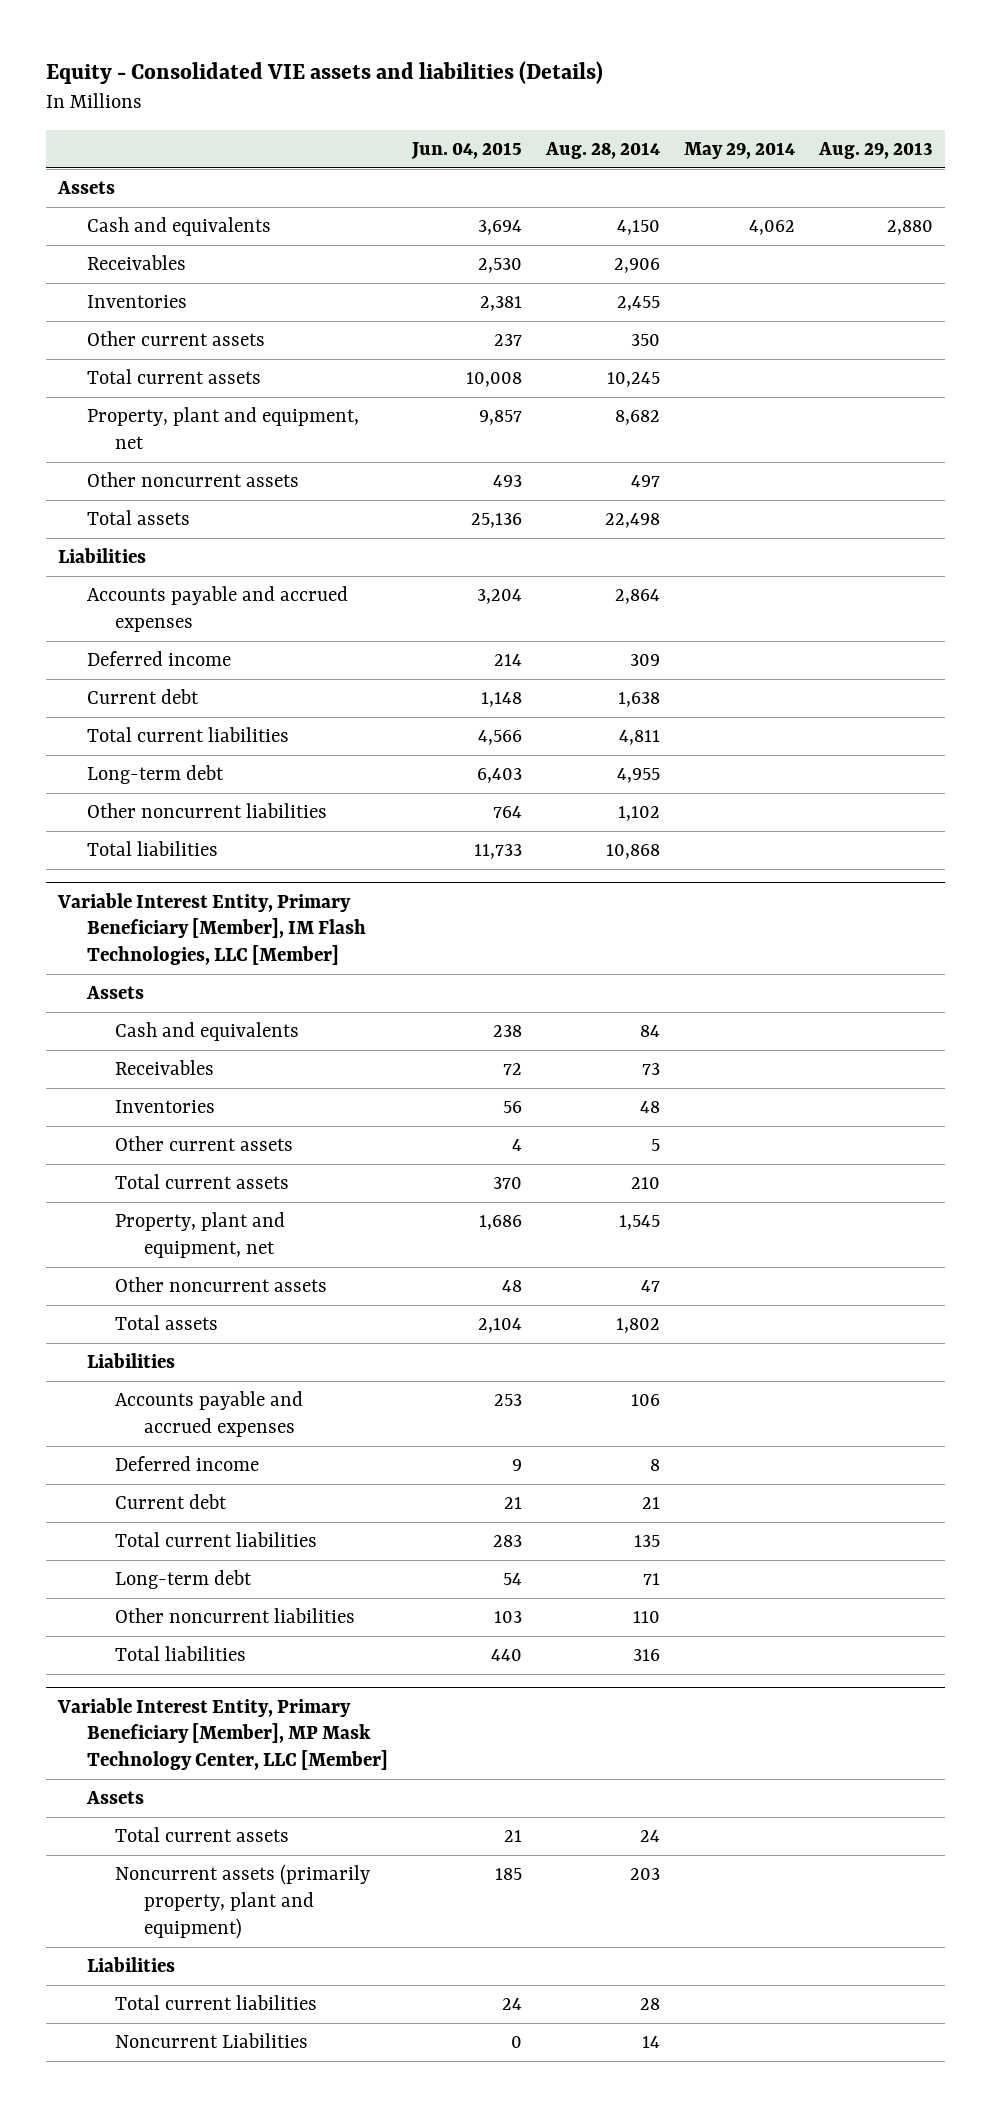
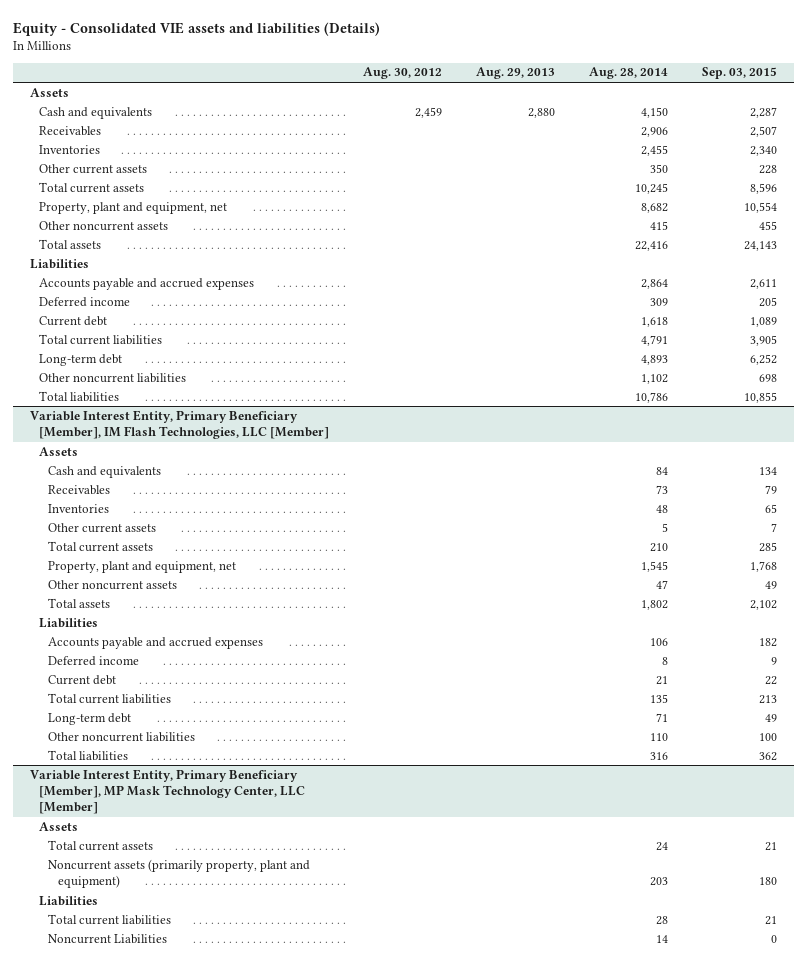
[410,142,522,160] Jun. 04, 2015 -> none
[684,142,796,160] May 29, 2014 -> none
none -> [363,67,443,80] Aug. 30, 2012
none -> [701,67,777,80] Sep. 03, 2015
[631,475,661,488] 497 -> [649,220,668,230] 415
[605,513,661,529] 22,498 -> [634,240,668,251] 22,416
[618,692,661,708] 1,638 -> [640,316,668,327] 1,618
[619,730,661,746] 4,811 -> [640,334,668,346] 4,791
[617,768,661,784] 4,955 -> [640,354,668,365] 4,893
[606,844,661,860] 10,868 -> [634,391,668,403] 10,786

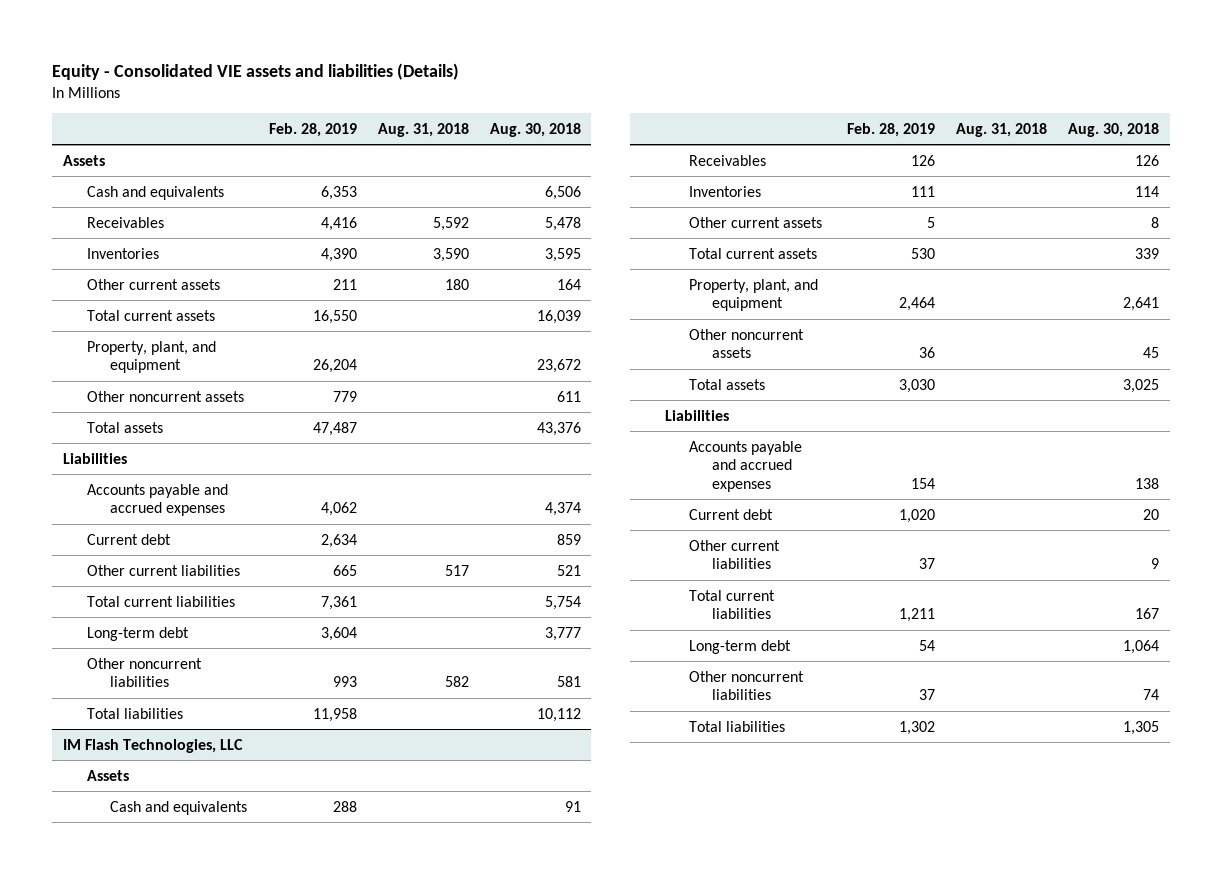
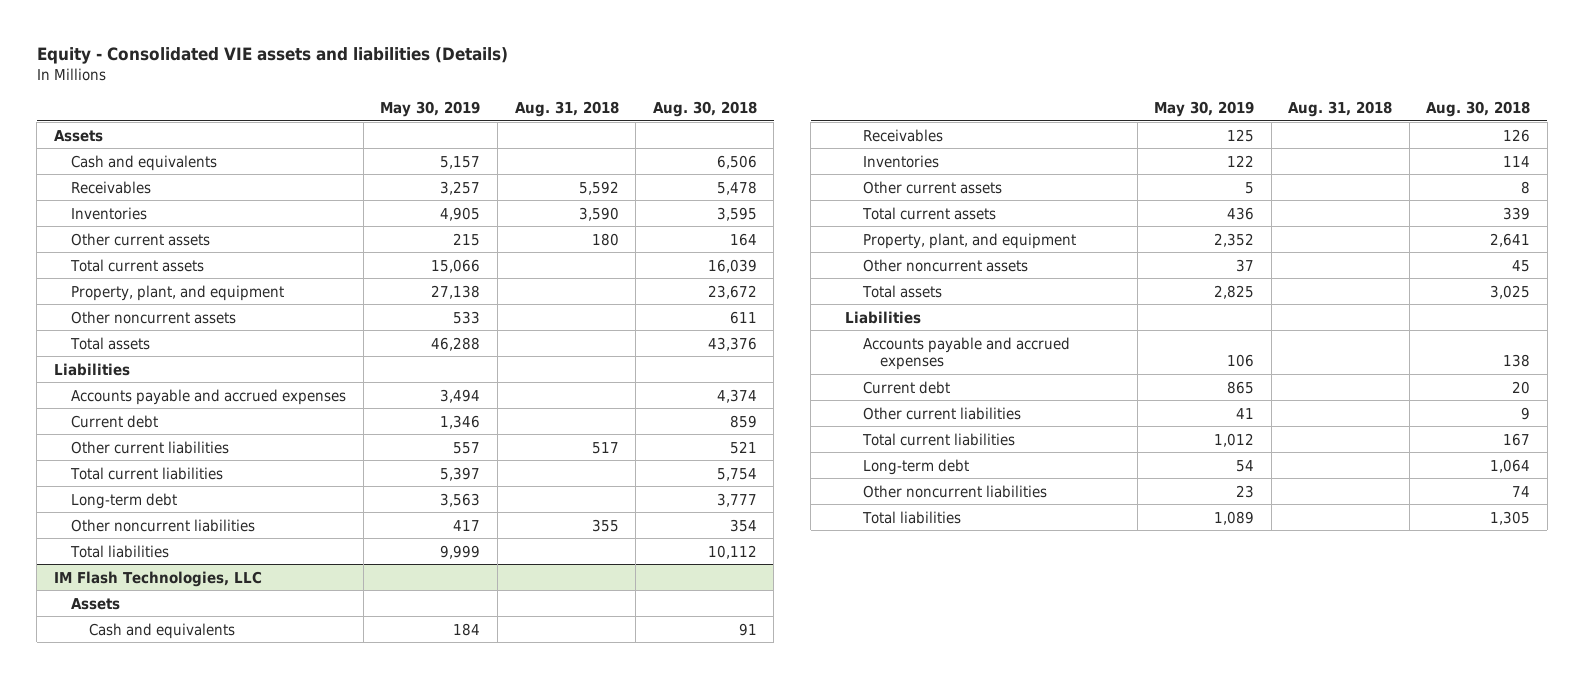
[268,122,357,137] Feb. 28, 2019 -> none
none -> [380,101,481,118] May 30, 2019
[444,676,469,688] 582 -> [591,518,619,532] 355
[556,676,581,688] 581 -> [729,518,757,532] 354

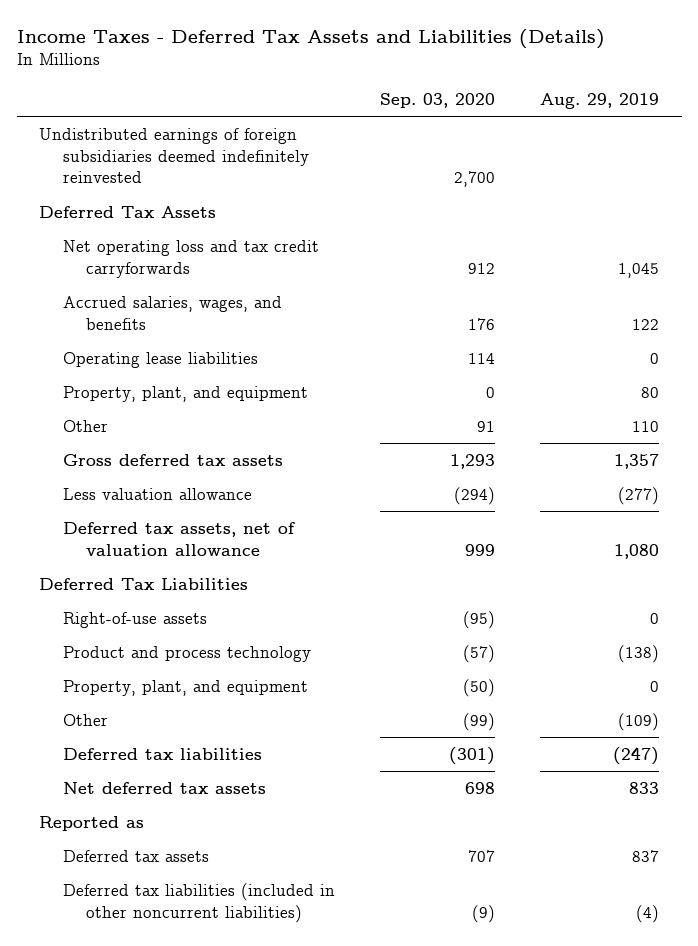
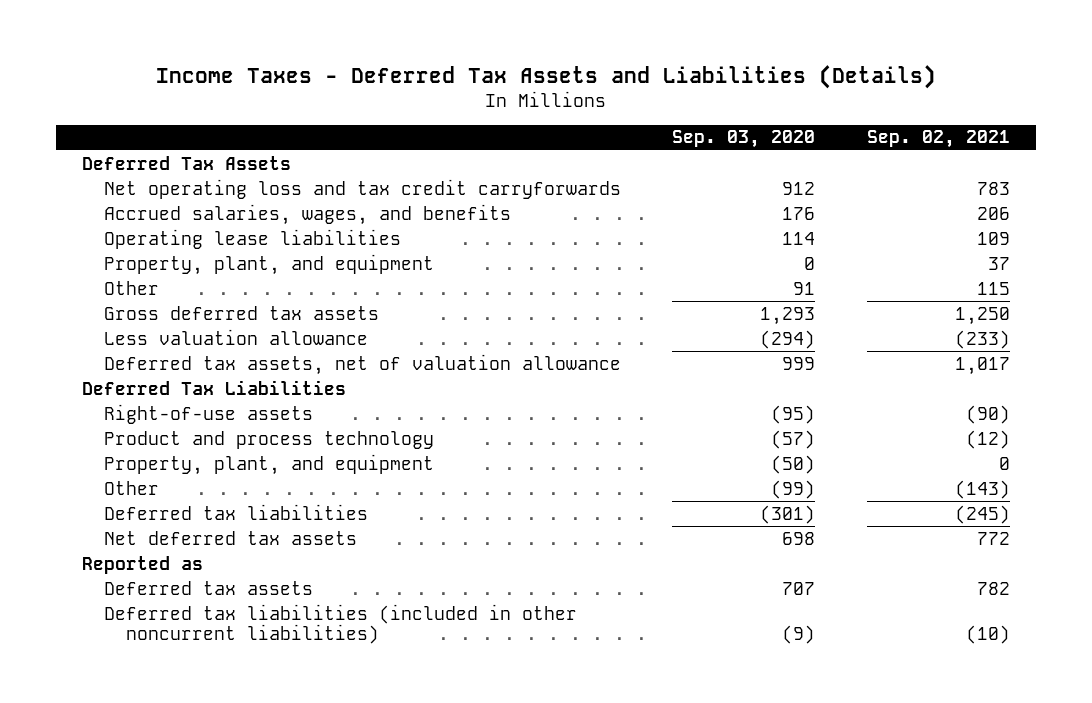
[539,92,659,109] Aug. 29, 2019 -> none
none -> [867,130,1011,149] Sep. 02, 2021
[39,127,309,184] Undistributed earnings of foreign subsidiaries deemed indefinitely reinvested -> none

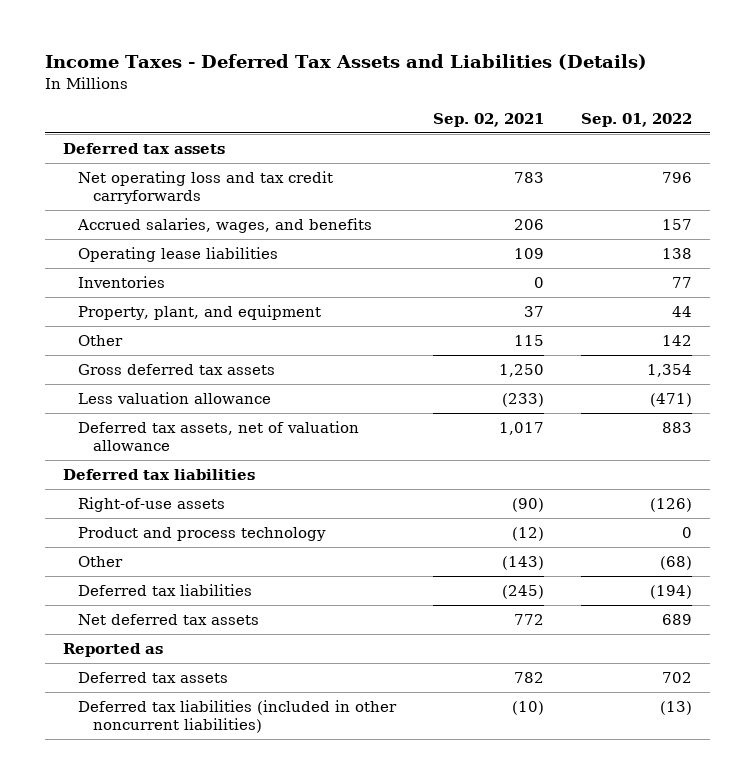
[672,130,816,149] Sep. 03, 2020 -> none
none -> [580,112,692,127] Sep. 01, 2022
[81,155,291,170] Deferred Tax Assets -> [63,143,226,155] Deferred tax assets
none -> [78,276,166,289] Inventories
[81,379,346,395] Deferred Tax Liabilities -> [63,469,256,481] Deferred tax liabilities
[103,453,434,475] Property, plant, and equipment -> none

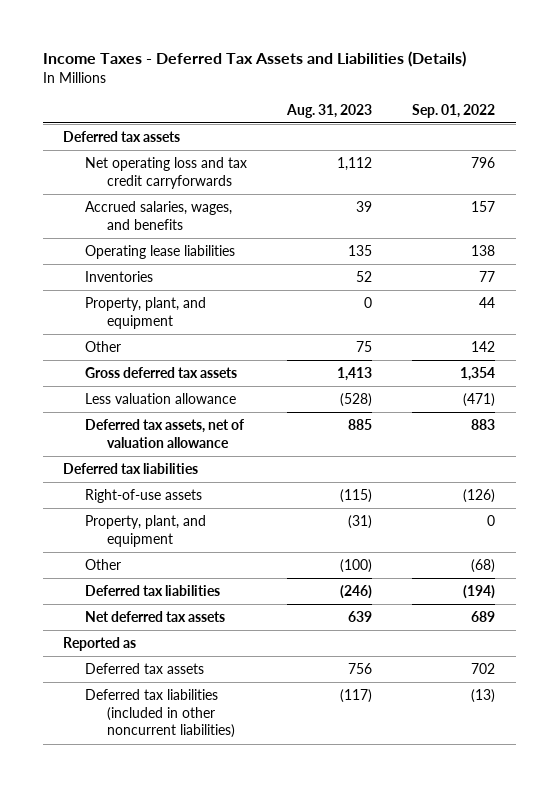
[433,112,545,127] Sep. 02, 2021 -> none
none -> [286,103,373,118] Aug. 31, 2023
[78,527,327,542] Product and process technology -> none
none -> [84,515,206,547] Property, plant, and equipment

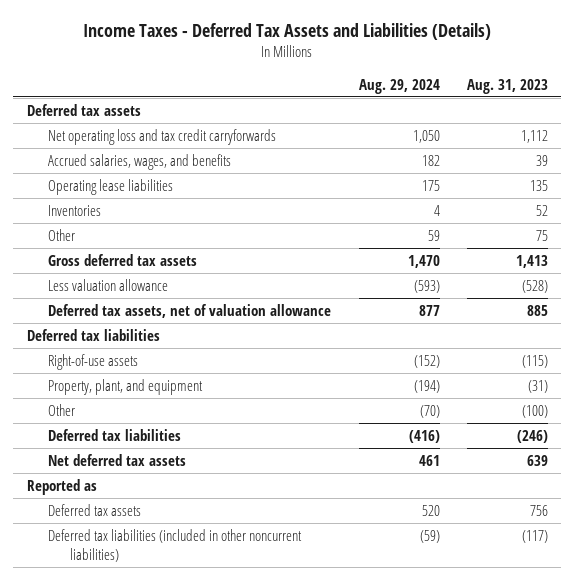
[412,103,496,118] Sep. 01, 2022 -> none
none -> [358,79,440,95] Aug. 29, 2024
[84,297,206,329] Property, plant, and equipment -> none

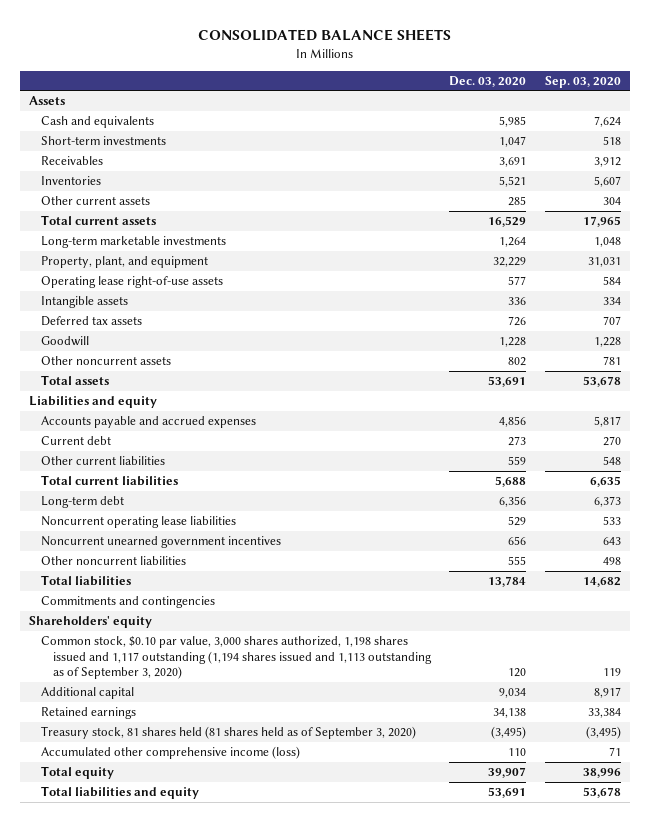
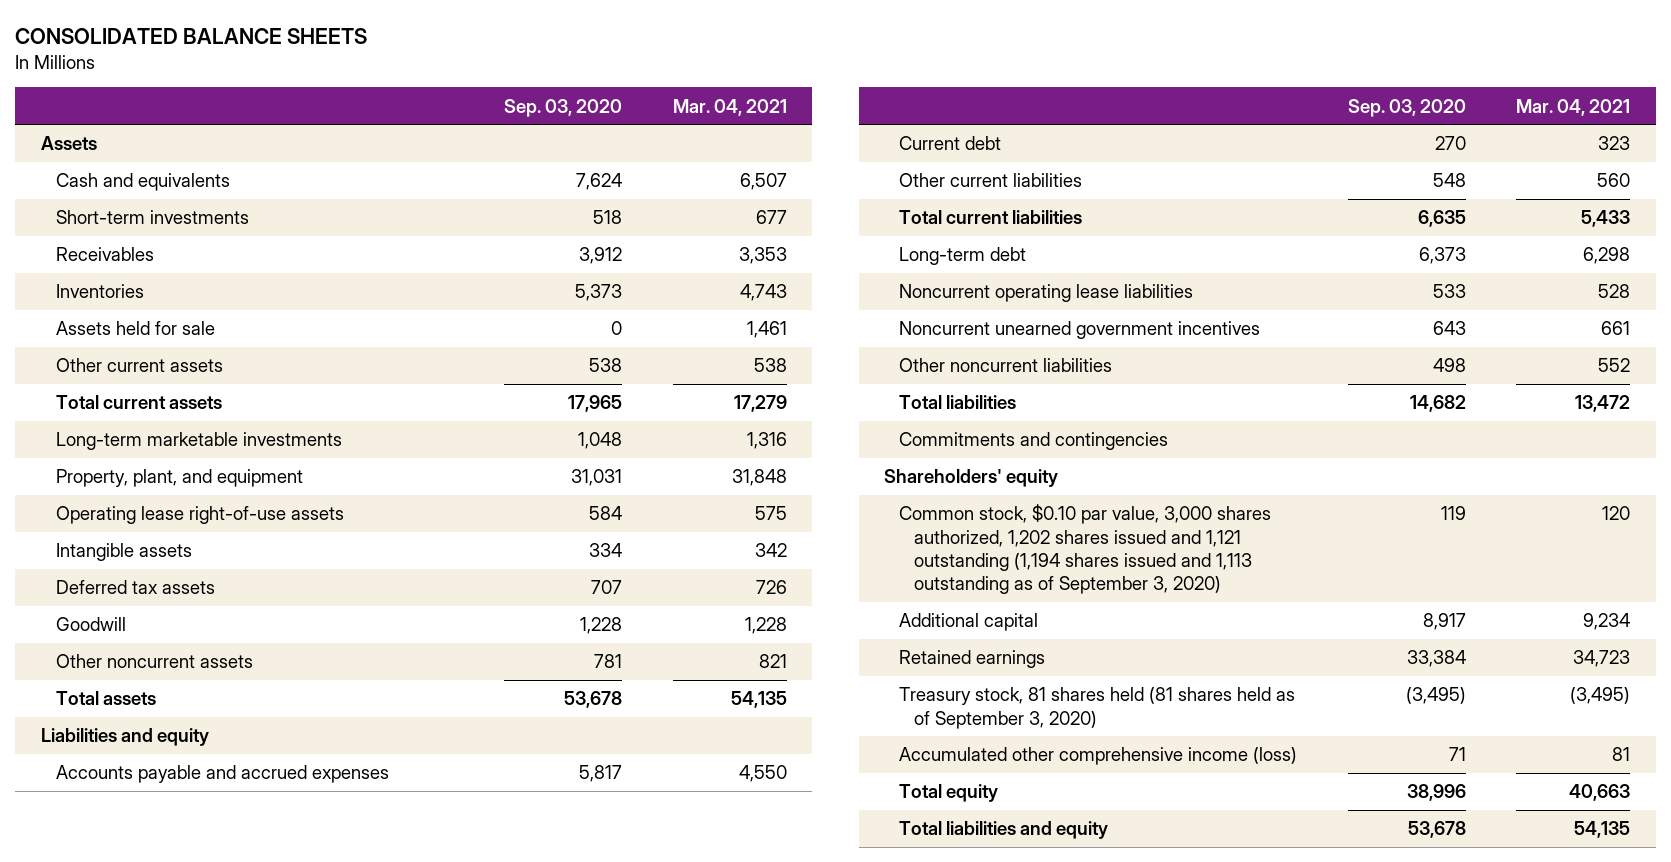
[449,75,527,87] Dec. 03, 2020 -> none
none -> [673,98,788,116] Mar. 04, 2021
[593,176,621,188] 5,607 -> [575,284,623,302] 5,373
none -> [55,321,215,336] Assets held for sale
[602,197,621,206] 304 -> [589,358,623,373] 538
[41,636,432,680] Common stock, $0.10 par value, 3,000 shares authorized, 1,198 shares issued and 1,117 outstanding (1,194 shares issued and 1,113 outstanding as of September 3, 2020) -> [898,504,1271,595] Common stock, $0.10 par value, 3,000 shares authorized, 1,202 shares issued and 1,121 outstanding (1,194 shares issued and 1,113 outstanding as of September 3, 2020)

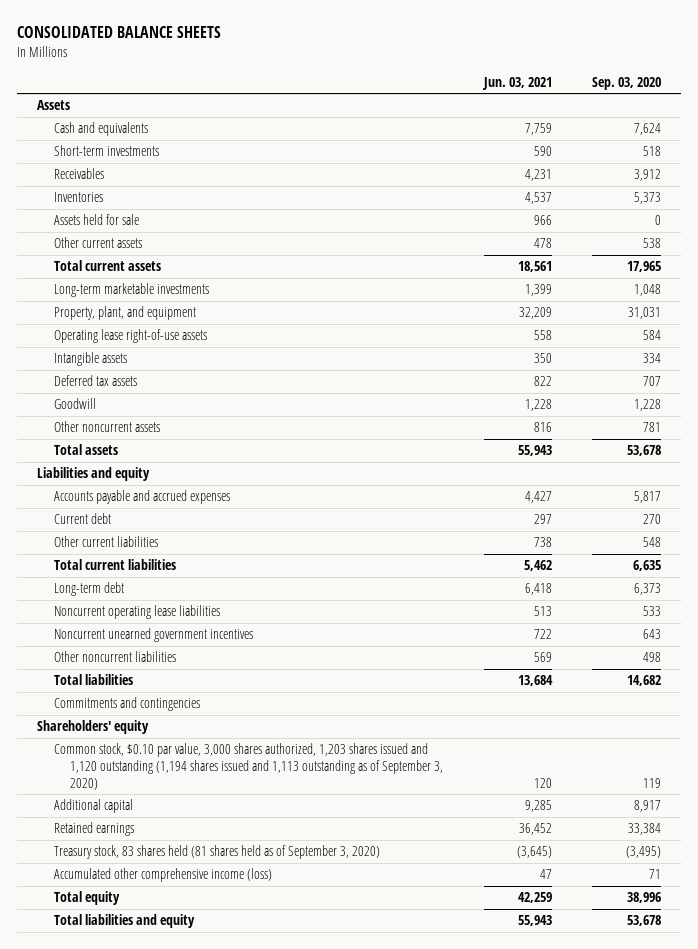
[673,98,788,116] Mar. 04, 2021 -> none
none -> [481,77,552,91] Jun. 03, 2021
[898,504,1271,595] Common stock, $0.10 par value, 3,000 shares authorized, 1,202 shares issued and 1,121 outstanding (1,194 shares issued and 1,113 outstanding as of September 3, 2020) -> [53,743,444,790] Common stock, $0.10 par value, 3,000 shares authorized, 1,203 shares issued and 1,120 outstanding (1,194 shares issued and 1,113 outstanding as of September 3, 2020)
[898,687,1295,729] Treasury stock, 81 shares held (81 shares held as of September 3, 2020) -> [53,845,380,860] Treasury stock, 83 shares held (81 shares held as of September 3, 2020)

